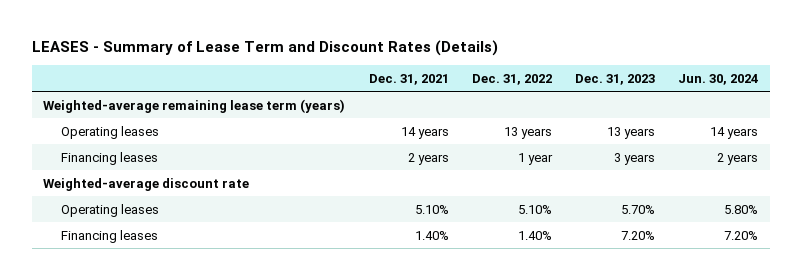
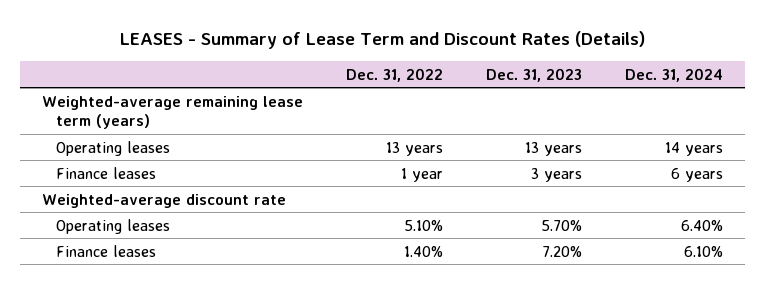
[368,73,449,85] Dec. 31, 2021 -> none
[678,73,759,85] Jun. 30, 2024 -> none
none -> [625,67,724,82] Dec. 31, 2024
[60,151,158,165] Financing leases -> [56,166,157,179] Finance leases
[60,229,158,243] Financing leases -> [56,244,157,257] Finance leases

